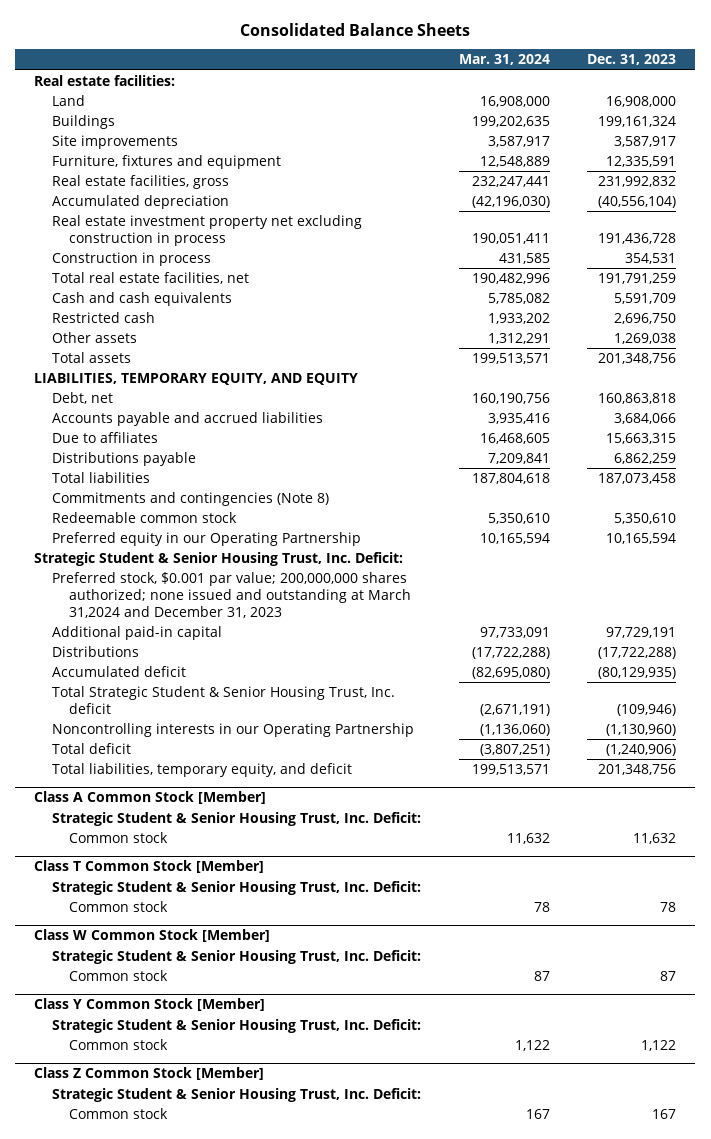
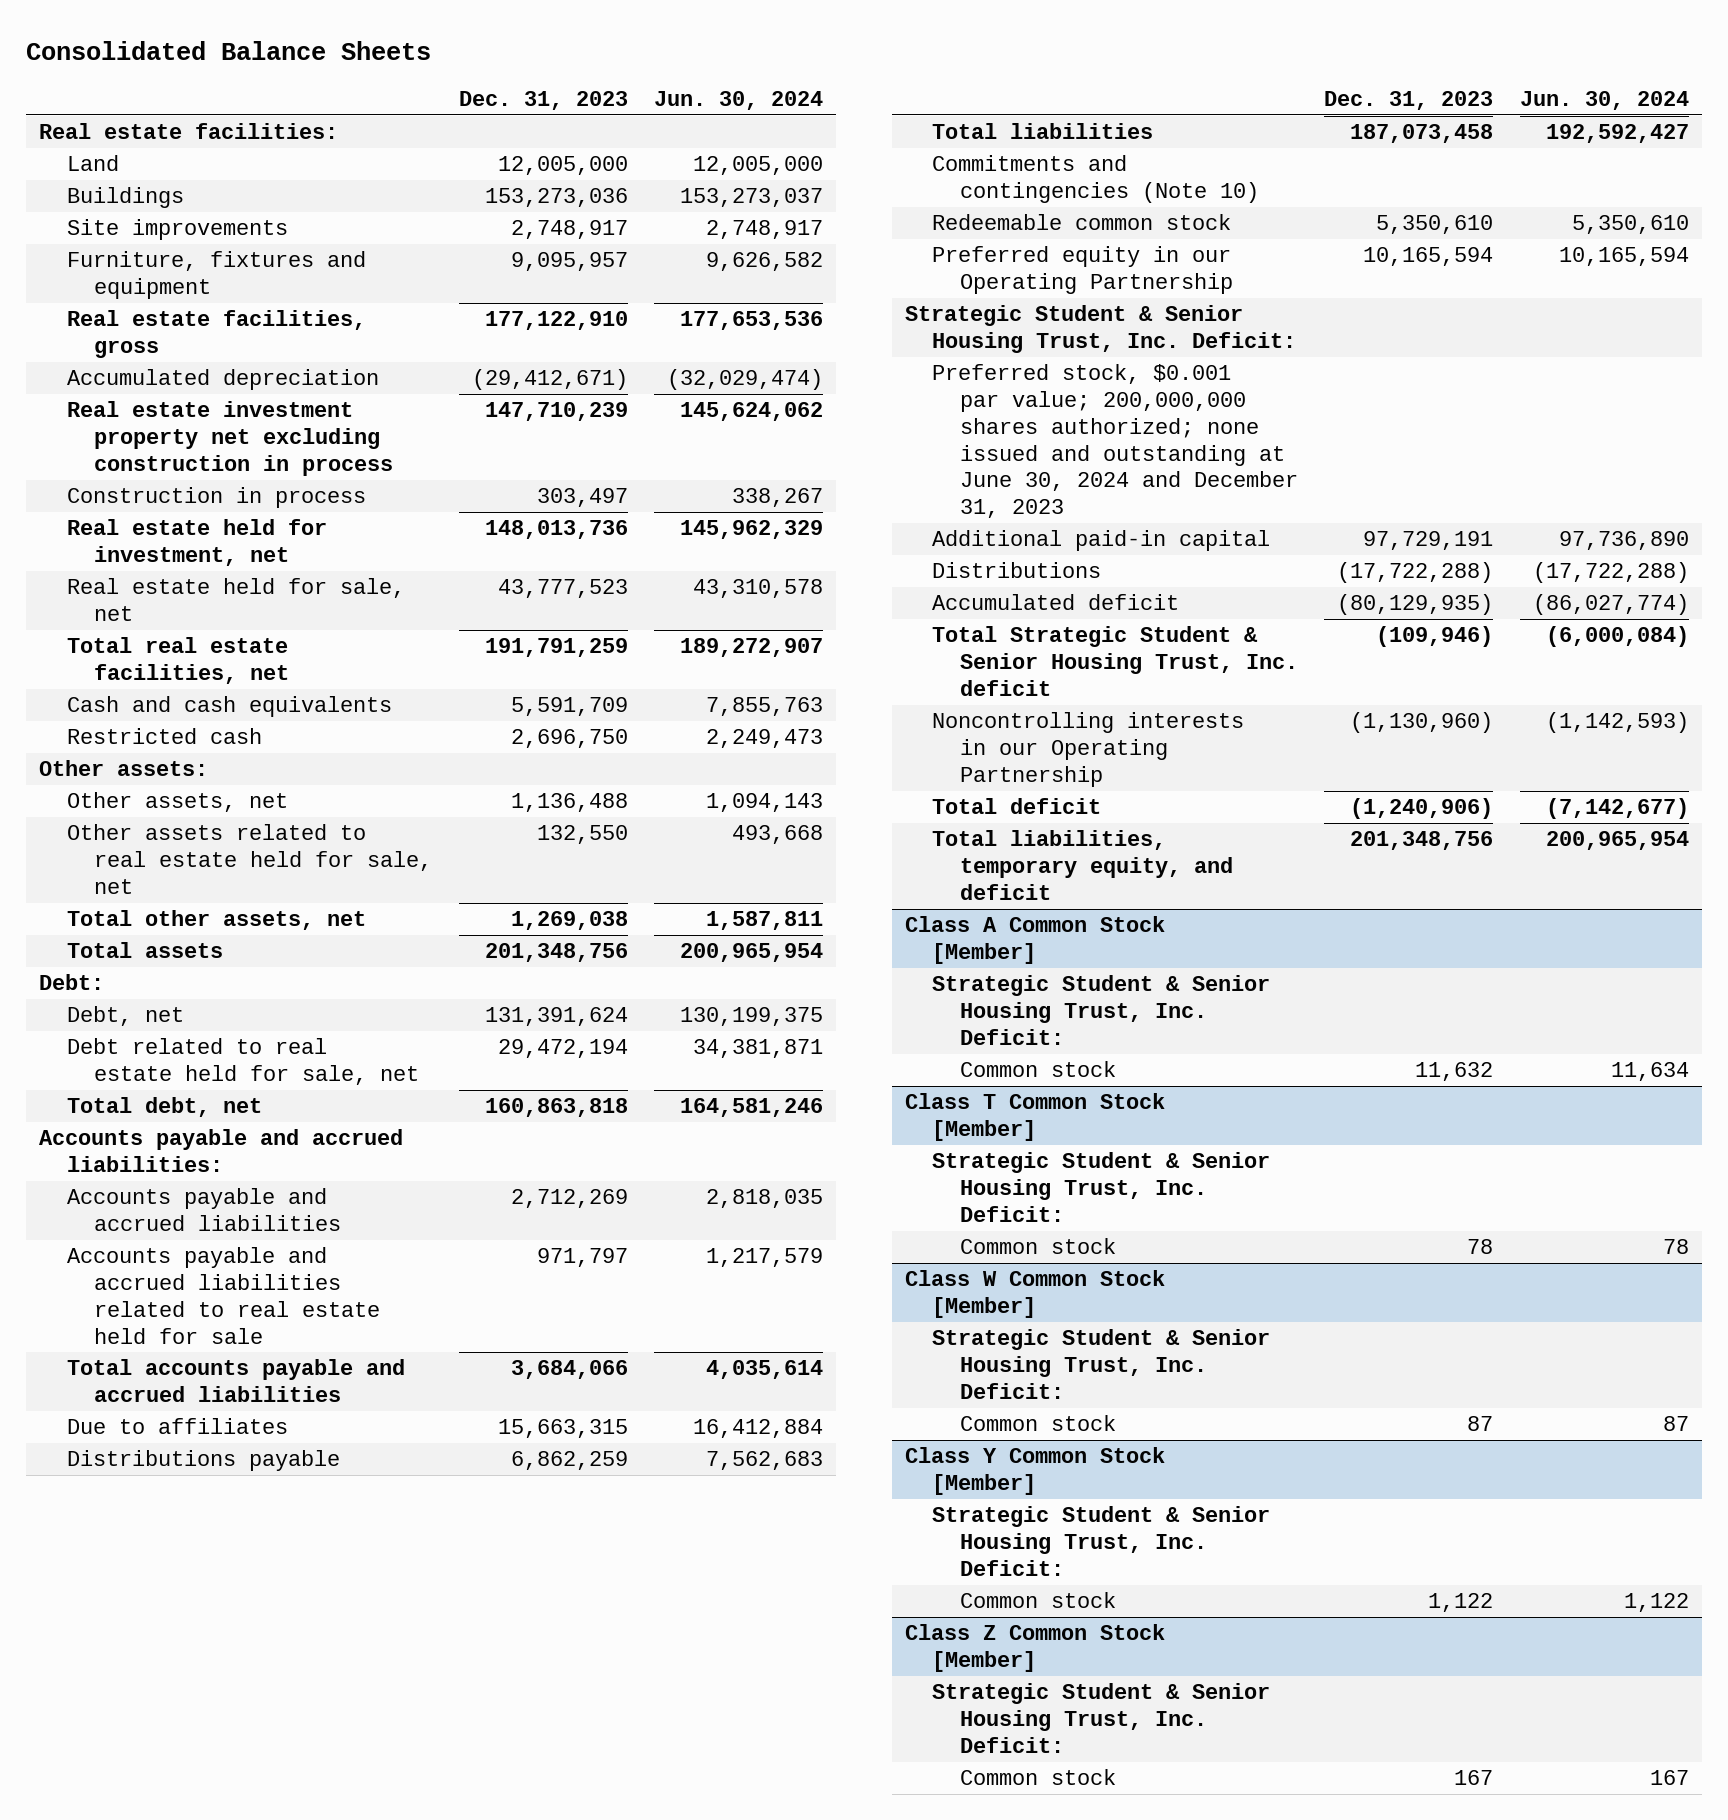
[458,54,550,66] Mar. 31, 2024 -> none
none -> [653,90,823,110] Jun. 30, 2024
[606,95,677,107] 16,908,000 -> [497,156,628,176] 12,005,000
[598,115,677,127] 199,161,324 -> [484,188,628,208] 153,273,036
[614,135,677,147] 3,587,917 -> [510,220,628,240] 2,748,917
[606,155,677,167] 12,335,591 -> [510,252,628,272] 9,095,957
[598,175,677,187] 231,992,832 -> [484,311,628,331] 177,122,910
[598,195,677,208] (40,556,104) -> [471,369,628,391] (29,412,671)
[598,232,677,244] 191,436,728 -> [484,402,628,422] 147,710,239
[625,252,677,264] 354,531 -> [536,488,628,508] 303,497
none -> [66,519,327,567] Real estate held for investment, net
none -> [66,578,405,622] Real estate held for sale, net
none -> [38,760,208,777] Other assets:
none -> [66,792,288,813] Other assets, net
none -> [66,824,433,894] Other assets related to real estate held for sale, net
[51,331,137,343] Other assets -> [66,910,366,931] Total other assets, net
[34,372,359,385] LIABILITIES, TEMPORARY EQUITY, AND EQUITY -> none
none -> [38,974,104,991] Debt:
[598,392,677,404] 160,863,818 -> [484,1007,628,1027] 131,391,624
none -> [66,1038,420,1086] Debt related to real estate held for sale, net
none -> [66,1097,262,1118] Total debt, net
none -> [38,1129,403,1173] Accounts payable and accrued liabilities:
[614,412,677,424] 3,684,066 -> [510,1189,628,1209] 2,712,269
none -> [66,1247,381,1344] Accounts payable and accrued liabilities related to real estate held for sale
none -> [66,1359,405,1403] Total accounts payable and accrued liabilities
[51,491,329,506] Commitments and contingencies (Note 8) -> [932,155,1260,204] Commitments and contingencies (Note 10)
[51,571,412,618] Preferred stock, $0.001 par value; 200,000,000 shares authorized; none issued and outstanding at March 31,2024 and December 31, 2023 -> [932,364,1299,519] Preferred stock, $0.001 par value; 200,000,000 shares authorized; none issued and outstanding at June 30, 2024 and December 31, 2023

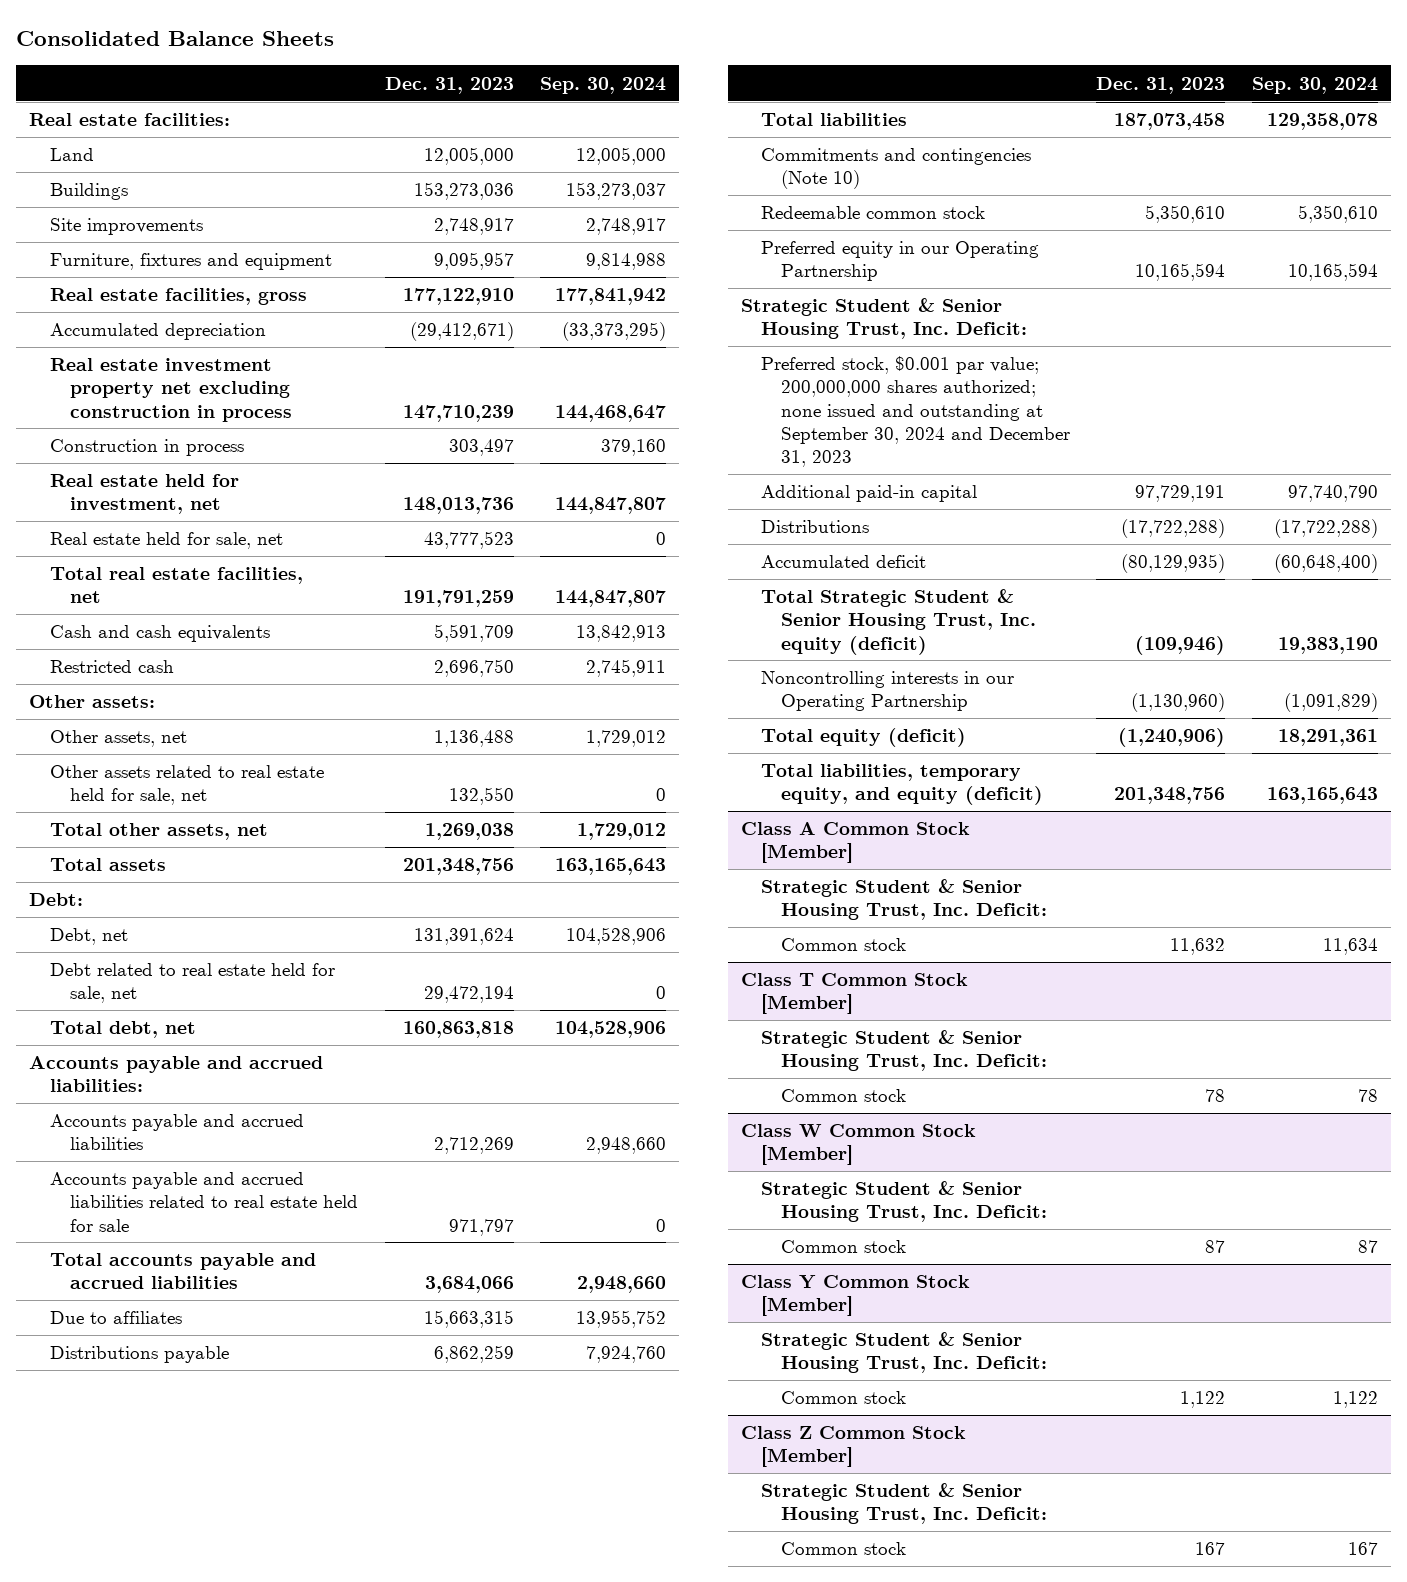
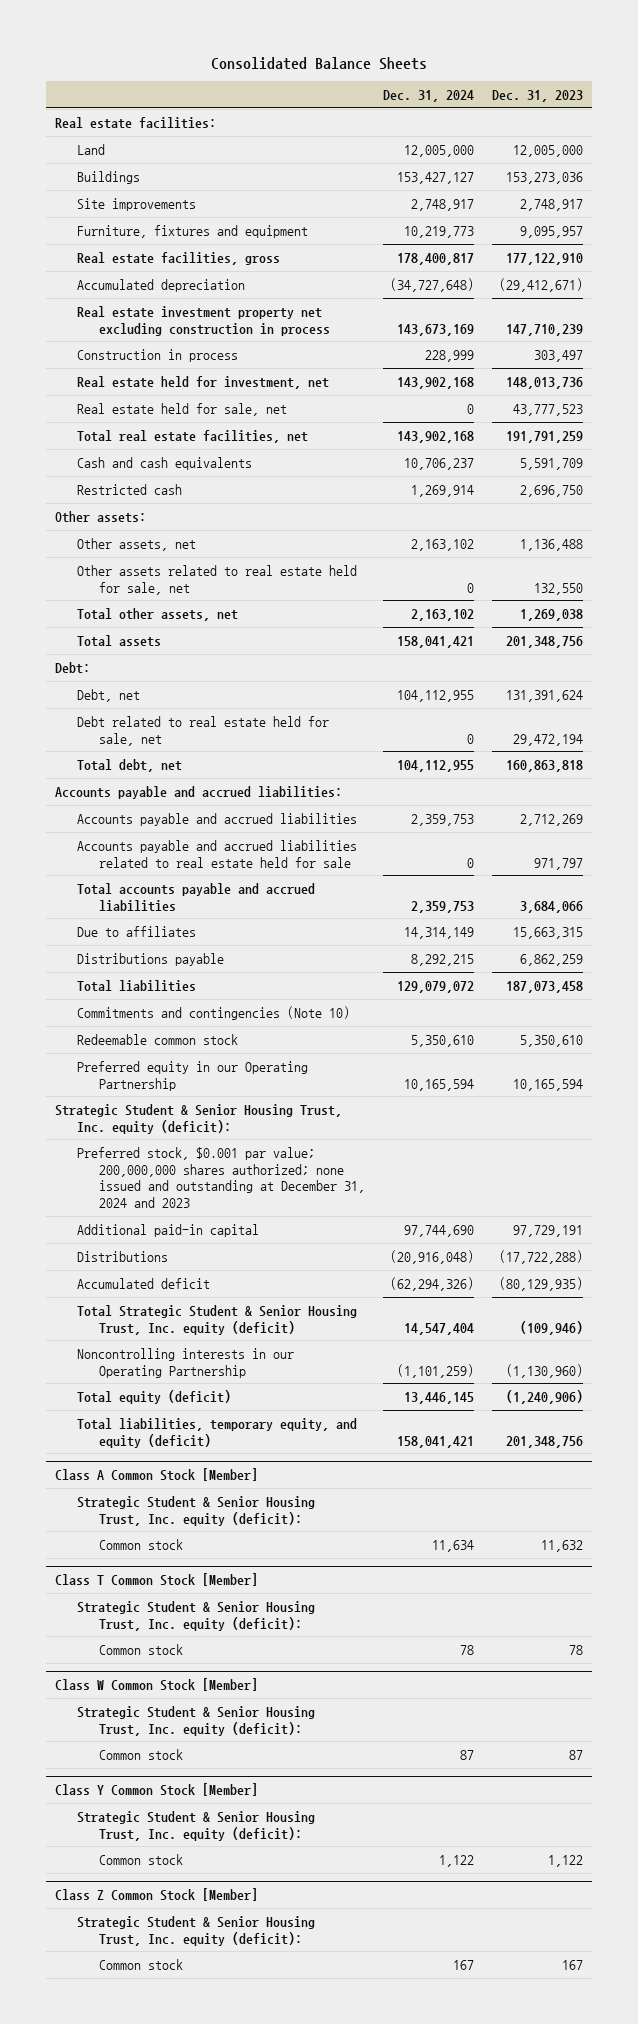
[540,76,667,94] Sep. 30, 2024 -> none
none -> [383,89,475,102] Dec. 31, 2024
[740,298,1027,340] Strategic Student & Senior Housing Trust, Inc. Deficit: -> [55,1103,343,1134] Strategic Student & Senior Housing Trust, Inc. equity (deficit):
[760,356,1071,467] Preferred stock, $0.001 par value; 200,000,000 shares authorized; none issued and outstanding at September 30, 2024 and December 31, 2023 -> [77,1146,365,1209] Preferred stock, $0.001 par value; 200,000,000 shares authorized; none issued and outstanding at December 31, 2024 and 2023
[760,879,1048,921] Strategic Student & Senior Housing Trust, Inc. Deficit: -> [77,1495,316,1526] Strategic Student & Senior Housing Trust, Inc. equity (deficit):
[760,1030,1048,1072] Strategic Student & Senior Housing Trust, Inc. Deficit: -> [77,1600,316,1631] Strategic Student & Senior Housing Trust, Inc. equity (deficit):
[760,1181,1048,1223] Strategic Student & Senior Housing Trust, Inc. Deficit: -> [77,1705,316,1736] Strategic Student & Senior Housing Trust, Inc. equity (deficit):
[760,1332,1048,1374] Strategic Student & Senior Housing Trust, Inc. Deficit: -> [77,1810,316,1841] Strategic Student & Senior Housing Trust, Inc. equity (deficit):
[760,1483,1048,1525] Strategic Student & Senior Housing Trust, Inc. Deficit: -> [77,1915,316,1946] Strategic Student & Senior Housing Trust, Inc. equity (deficit):

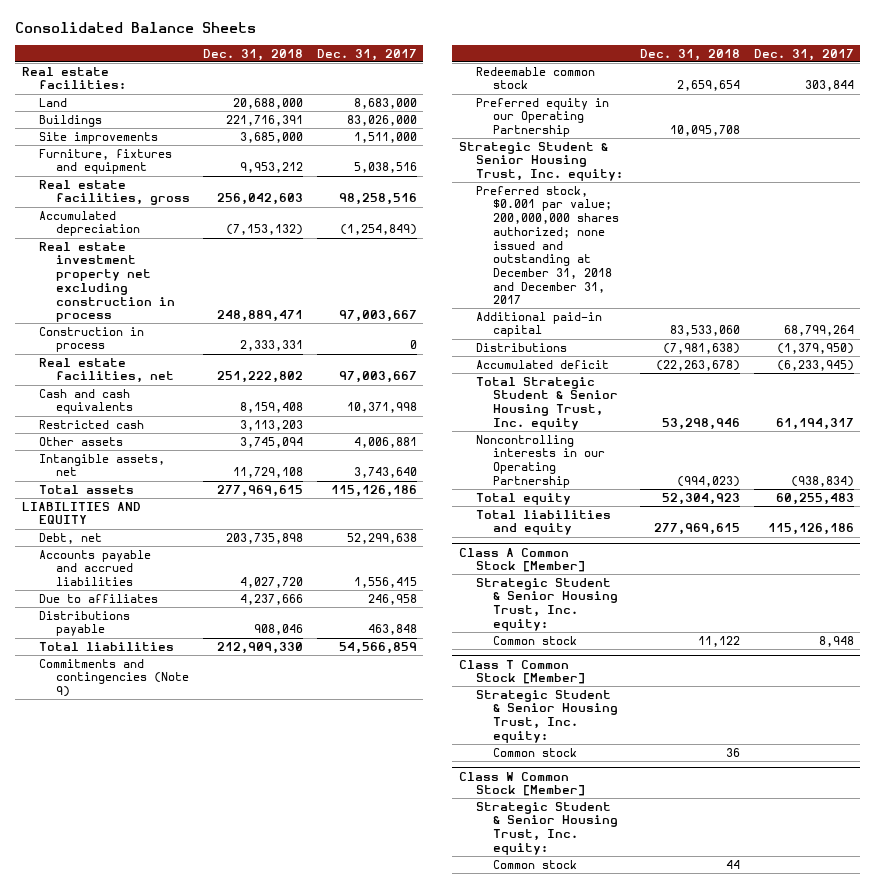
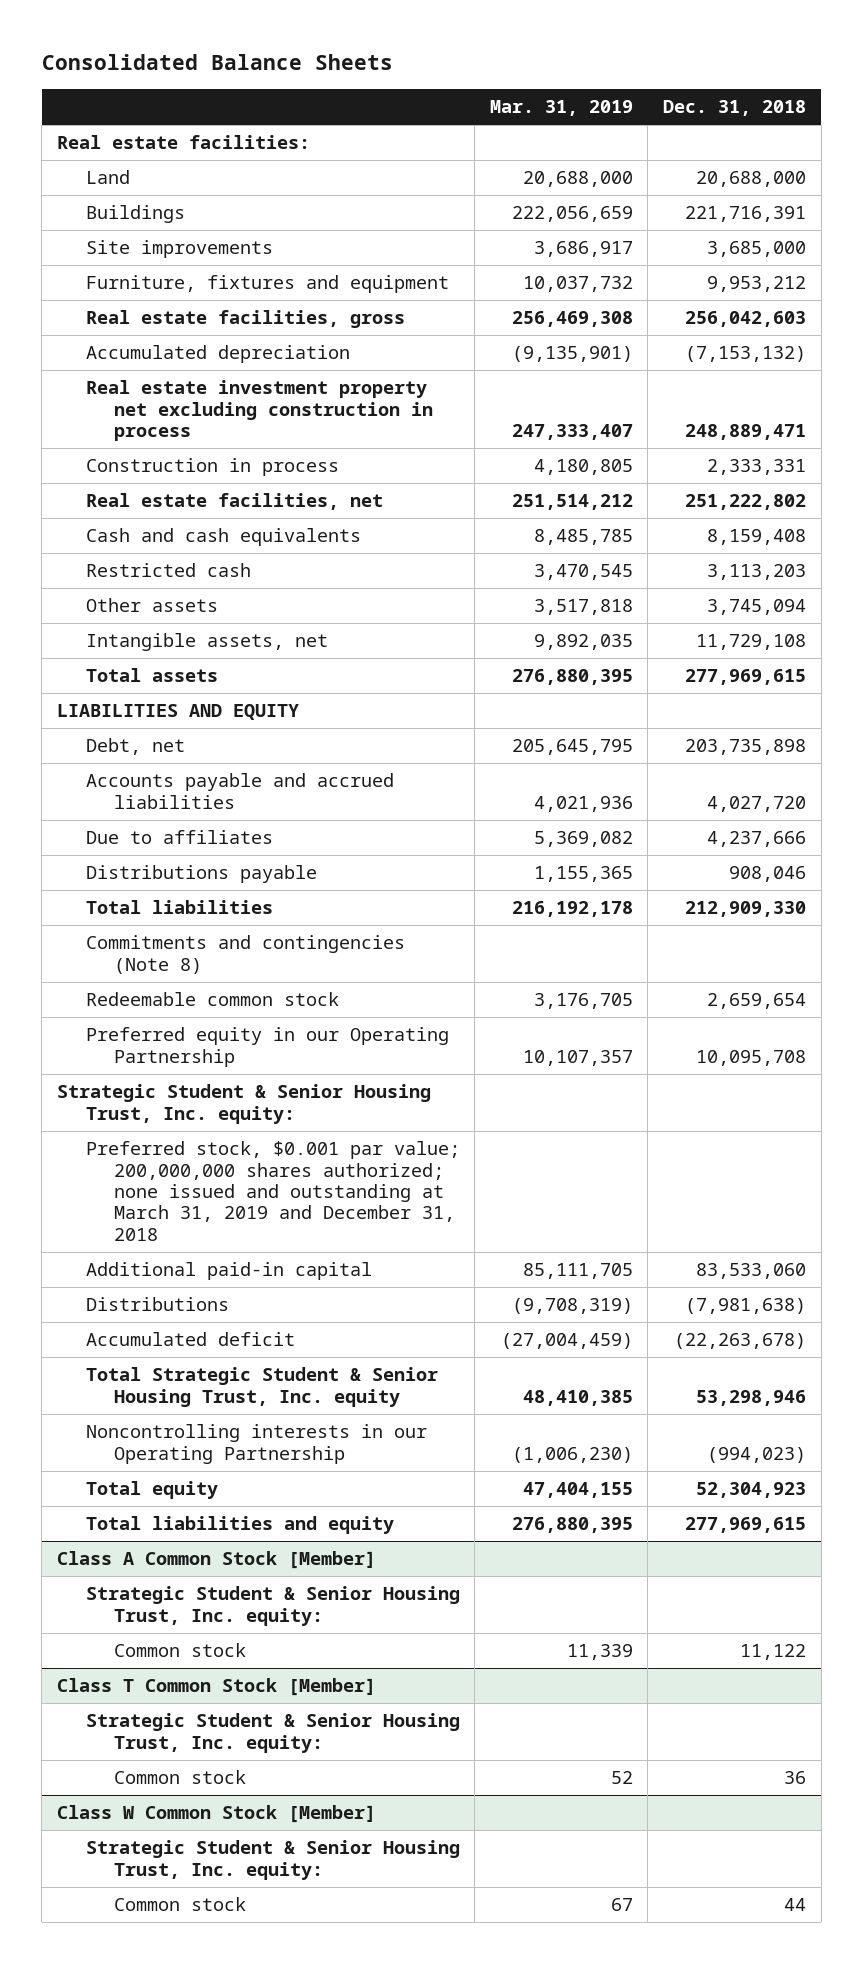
[316,48,417,61] Dec. 31, 2017 -> none
none -> [489,100,633,117] Mar. 31, 2019
[38,658,189,698] Commitments and contingencies (Note 9) -> [85,935,405,974] Commitments and contingencies (Note 8)
[475,185,619,305] Preferred stock, $0.001 par value; 200,000,000 shares authorized; none issued and outstanding at December 31, 2018 and December 31, 2017 -> [85,1141,460,1241] Preferred stock, $0.001 par value; 200,000,000 shares authorized; none issued and outstanding at March 31, 2019 and December 31, 2018

